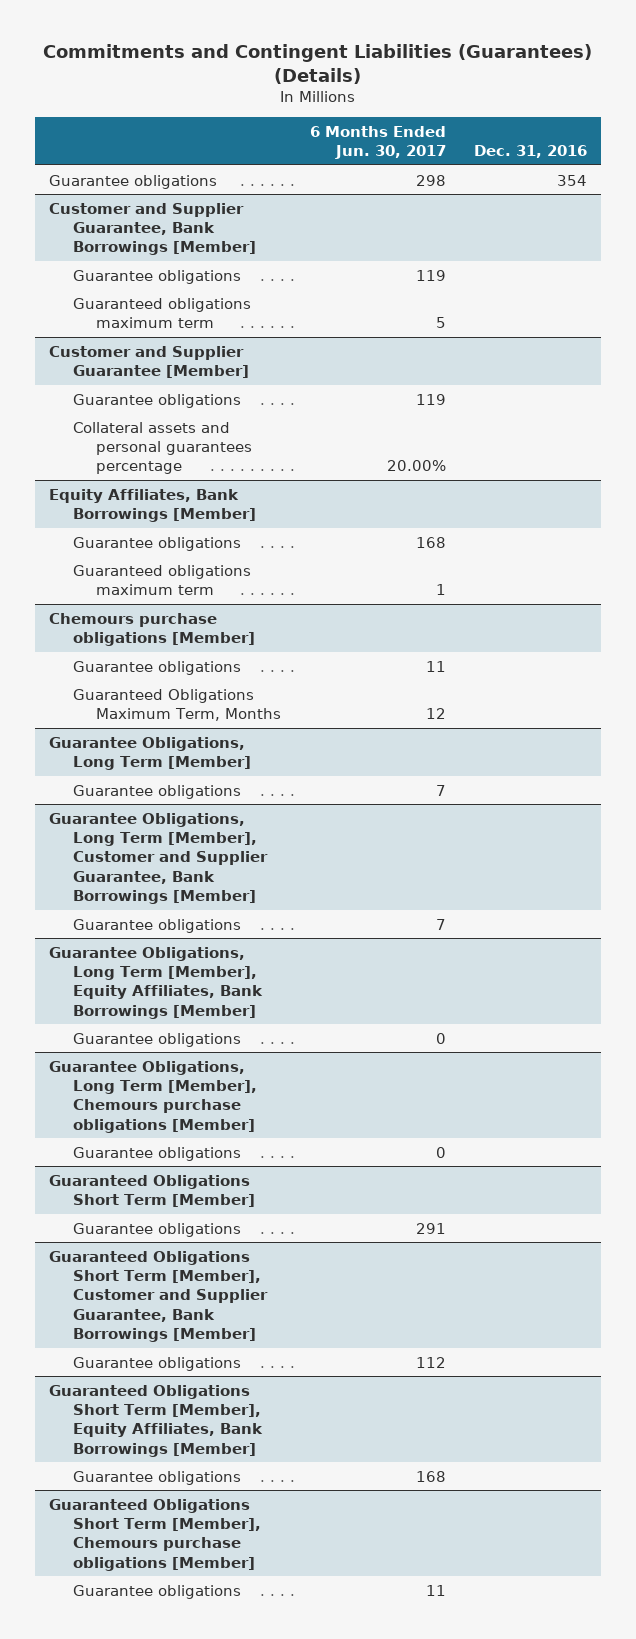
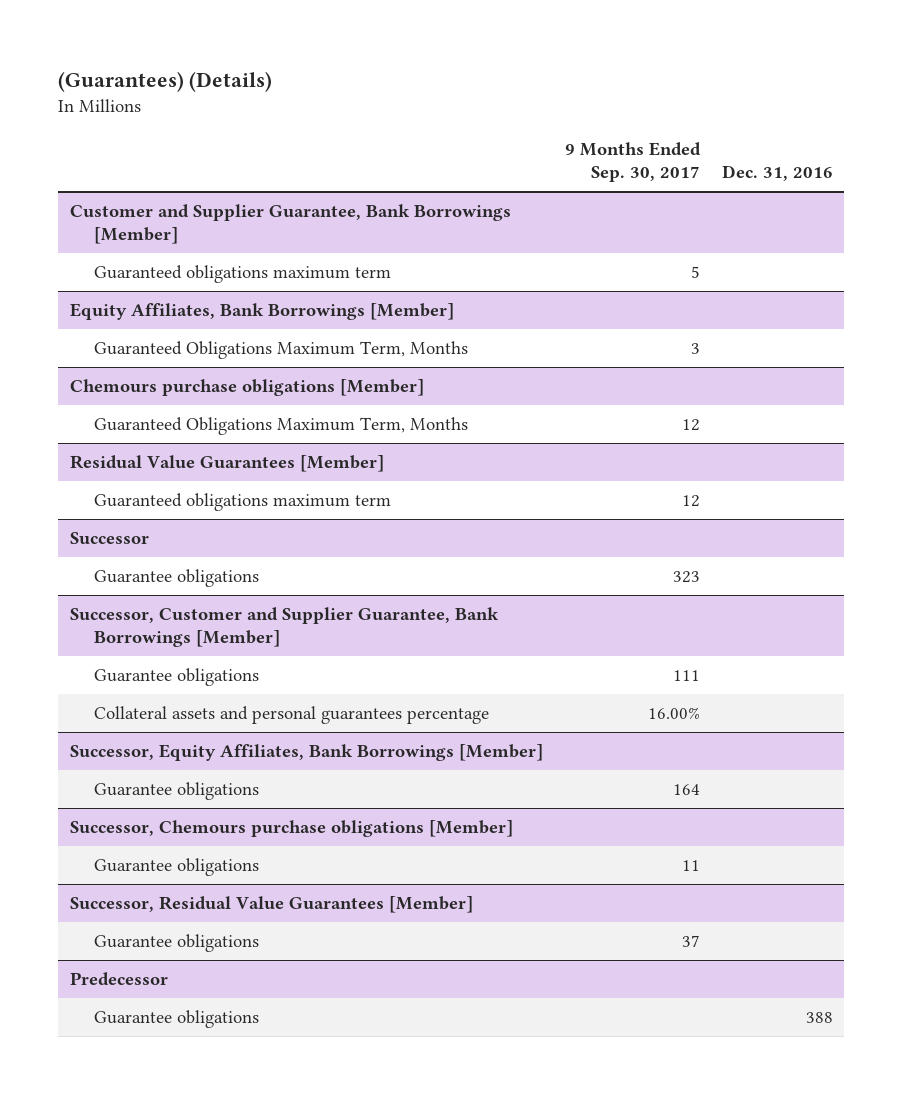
[42,44,592,84] Commitments and Contingent Liabilities (Guarantees) (Details) -> [58,71,273,93] (Guarantees) (Details)
[309,125,446,160] 6 Months Ended Jun. 30, 2017 -> none
none -> [564,142,701,183] 9 Months Ended Sep. 30, 2017
[49,174,218,189] Guarantee obligations -> none
[72,269,241,284] Guarantee obligations -> none
[49,345,249,378] Customer and Supplier Guarantee [Member] -> none
[72,393,241,408] Guarantee obligations -> none
[72,421,253,475] Collateral assets and personal guarantees percentage -> none
[72,536,241,551] Guarantee obligations -> none
[72,564,251,595] Guaranteed obligations maximum term -> [93,340,468,359] Guaranteed Obligations Maximum Term, Months
[72,660,241,675] Guarantee obligations -> none
[49,736,251,770] Guarantee Obligations, Long Term [Member] -> none
[72,784,241,799] Guarantee obligations -> none
none -> [69,454,384,472] Residual Value Guarantees [Member]
none -> [93,492,391,511] Guaranteed obligations maximum term
none -> [69,531,149,545] Successor
none -> [93,568,259,587] Guarantee obligations
[49,812,268,904] Guarantee Obligations, Long Term [Member], Customer and Supplier Guarantee, Bank Borrowings [Member] -> [69,606,499,647] Successor, Customer and Supplier Guarantee, Bank Borrowings [Member]
[49,946,263,1019] Guarantee Obligations, Long Term [Member], Equity Affiliates, Bank Borrowings [Member] -> none
[72,1032,241,1047] Guarantee obligations -> none
[49,1060,257,1133] Guarantee Obligations, Long Term [Member], Chemours purchase obligations [Member] -> none
[72,1146,241,1161] Guarantee obligations -> none
[49,1174,255,1207] Guaranteed Obligations Short Term [Member] -> none
[72,1222,241,1237] Guarantee obligations -> none
[49,1250,268,1342] Guaranteed Obligations Short Term [Member], Customer and Supplier Guarantee, Bank Borrowings [Member] -> none
[72,1356,241,1371] Guarantee obligations -> none
[49,1384,263,1457] Guaranteed Obligations Short Term [Member], Equity Affiliates, Bank Borrowings [Member] -> none
[72,1470,241,1485] Guarantee obligations -> none
[49,1498,261,1571] Guaranteed Obligations Short Term [Member], Chemours purchase obligations [Member] -> none
[72,1584,241,1599] Guarantee obligations -> none
none -> [93,705,489,724] Collateral assets and personal guarantees percentage
none -> [69,743,543,761] Successor, Equity Affiliates, Bank Borrowings [Member]
none -> [93,781,259,800] Guarantee obligations
none -> [69,819,513,837] Successor, Chemours purchase obligations [Member]
none -> [93,857,259,876] Guarantee obligations
none -> [69,895,473,913] Successor, Residual Value Guarantees [Member]
none -> [93,933,259,952] Guarantee obligations
none -> [69,971,168,986] Predecessor
none -> [93,1009,259,1028] Guarantee obligations

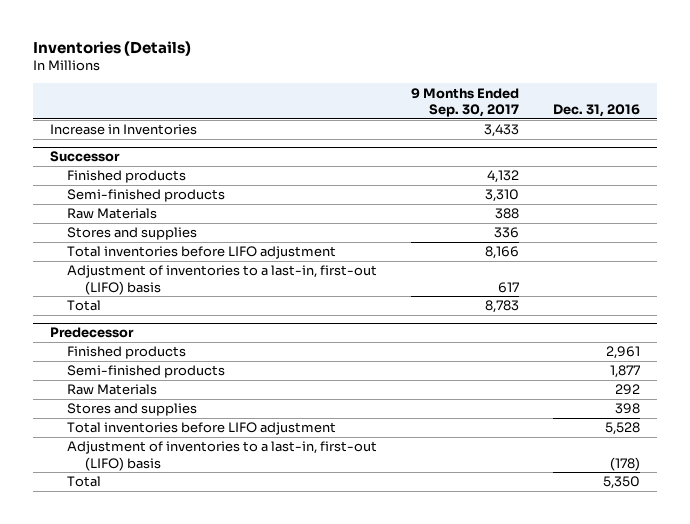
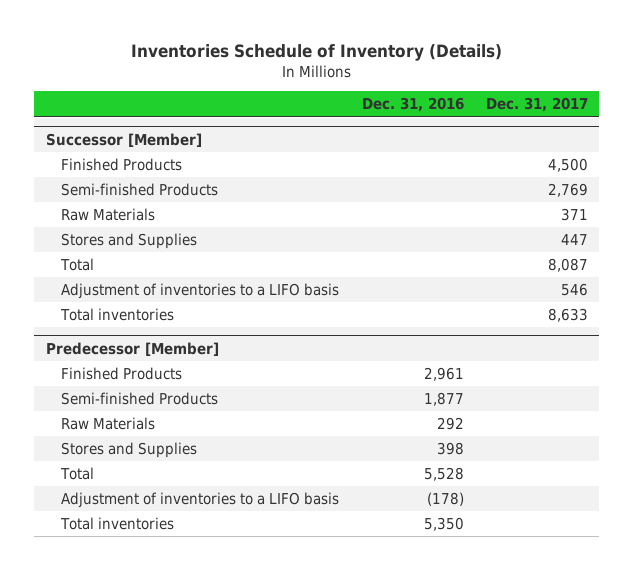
[32,40,191,56] Inventories (Details) -> [130,44,502,62] Inventories Schedule of Inventory (Details)
[411,87,520,118] 9 Months Ended Sep. 30, 2017 -> none
none -> [486,97,589,113] Dec. 31, 2017
[49,124,197,136] Increase in Inventories -> none
[49,151,120,163] Successor -> [45,132,202,147] Successor [Member]
[67,170,187,184] Finished products -> [60,158,182,172] Finished Products
[67,189,226,203] Semi-finished products -> [60,183,218,197] Semi-finished Products
[67,246,337,260] Total inventories before LIFO adjustment -> none
[67,265,378,295] Adjustment of inventories to a last-in, first-out (LIFO) basis -> none
[67,227,198,241] Stores and supplies -> [60,233,197,250] Stores and Supplies
none -> [60,283,339,300] Adjustment of inventories to a LIFO basis
none -> [59,308,174,322] Total inventories
[49,327,134,339] Predecessor -> [45,341,219,356] Predecessor [Member]
[67,346,187,360] Finished products -> [60,367,182,381] Finished Products
[67,365,226,379] Semi-finished products -> [60,392,218,406] Semi-finished Products
[67,403,198,417] Stores and supplies -> [60,442,197,459] Stores and Supplies
[67,422,337,436] Total inventories before LIFO adjustment -> [59,467,94,481] Total
[67,441,378,471] Adjustment of inventories to a last-in, first-out (LIFO) basis -> [60,492,339,509] Adjustment of inventories to a LIFO basis
[67,476,102,488] Total -> [59,517,174,531] Total inventories

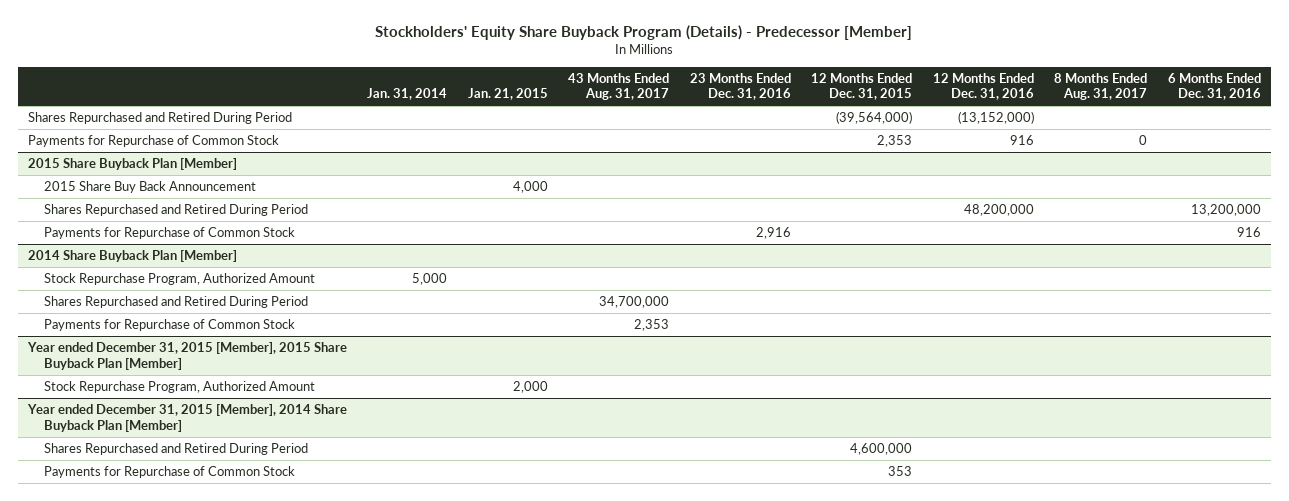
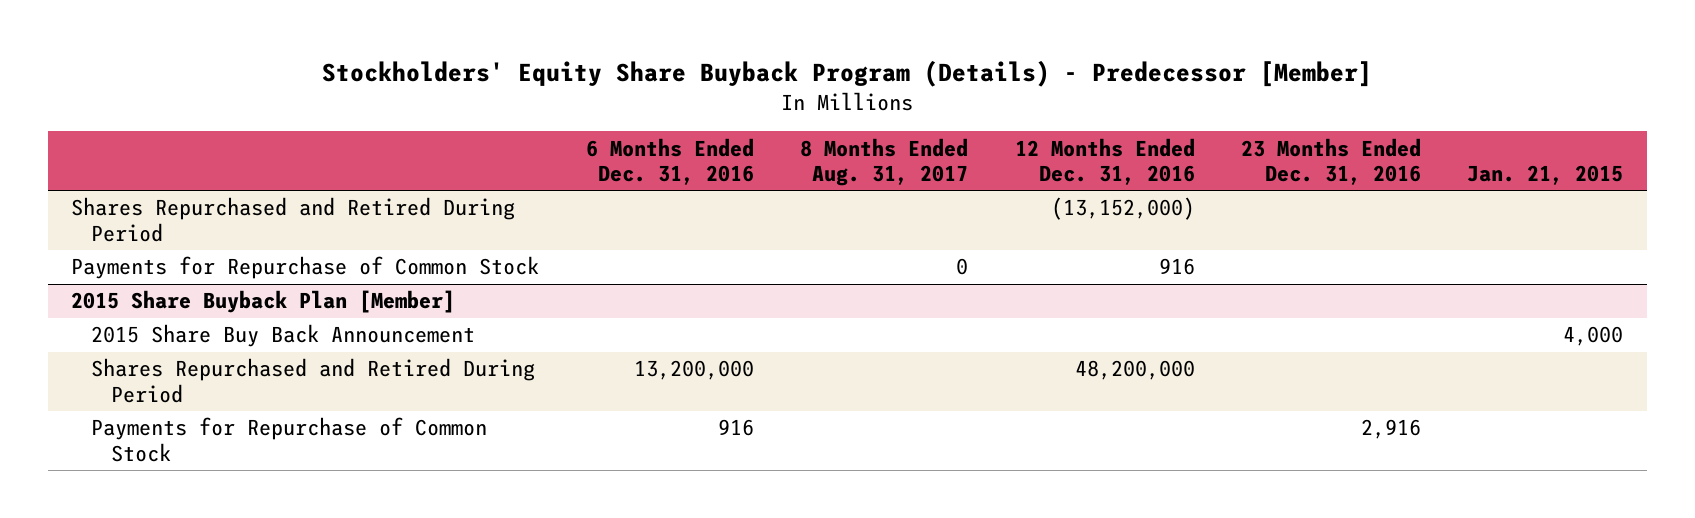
[367,88,448,101] Jan. 31, 2014 -> none
[568,72,670,101] 43 Months Ended Aug. 31, 2017 -> none
[811,72,913,101] 12 Months Ended Dec. 31, 2015 -> none
[27,249,237,262] 2014 Share Buyback Plan [Member] -> none
[44,272,316,285] Stock Repurchase Program, Authorized Amount -> none
[44,295,309,308] Shares Repurchased and Retired During Period -> none
[44,318,296,331] Payments for Repurchase of Common Stock -> none
[26,341,347,370] Year ended December 31, 2015 [Member], 2015 Share Buyback Plan [Member] -> none
[44,380,316,393] Stock Repurchase Program, Authorized Amount -> none
[26,403,347,432] Year ended December 31, 2015 [Member], 2014 Share Buyback Plan [Member] -> none
[44,442,309,455] Shares Repurchased and Retired During Period -> none
[44,465,296,478] Payments for Repurchase of Common Stock -> none

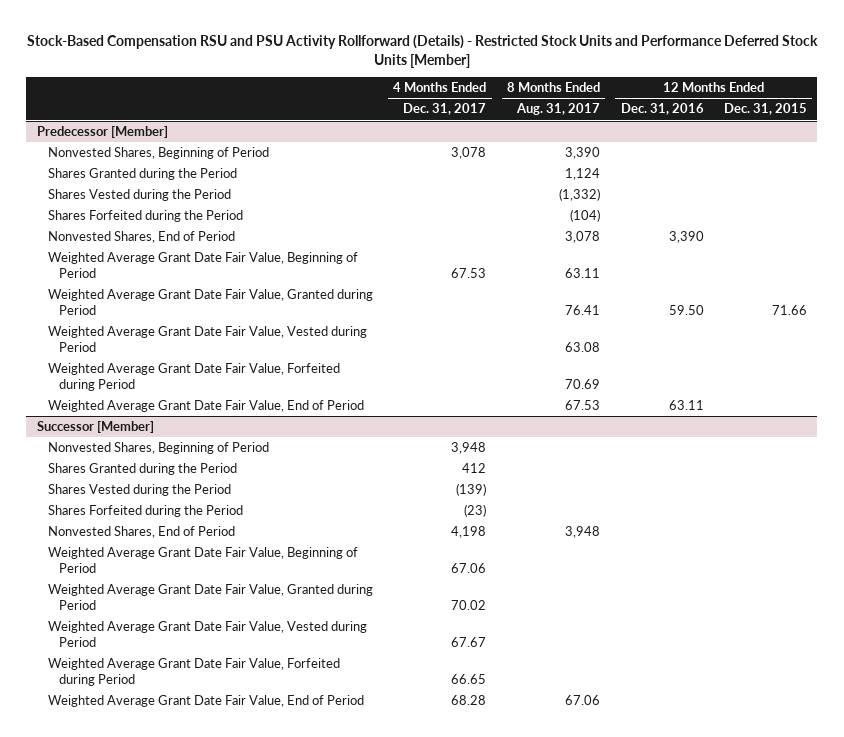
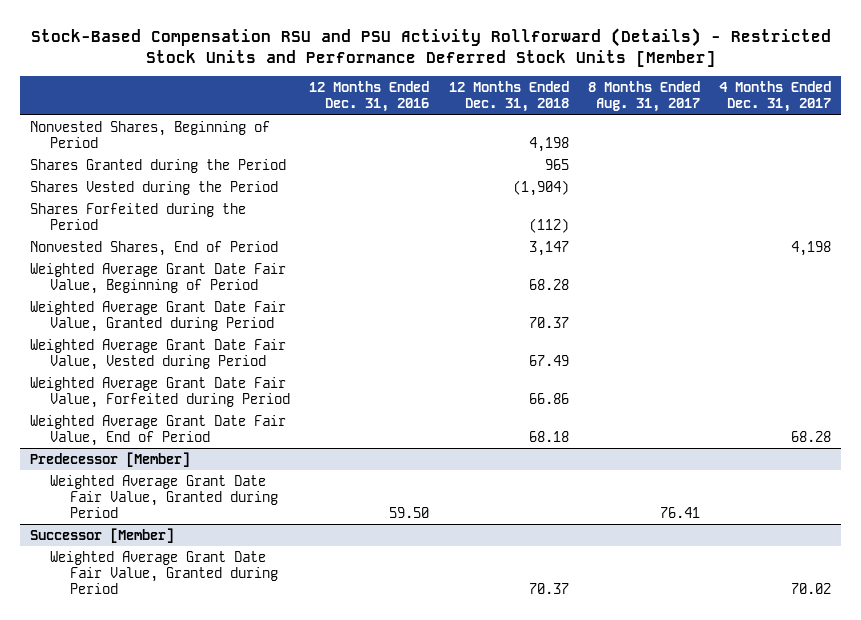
[724,103,808,116] Dec. 31, 2015 -> none
none -> [448,81,569,113] 12 Months Ended Dec. 31, 2018
none -> [29,120,270,148] Nonvested Shares, Beginning of Period
none -> [29,158,286,173] Shares Granted during the Period
none -> [29,180,278,195] Shares Vested during the Period
none -> [29,202,246,230] Shares Forfeited during the Period
none -> [29,240,278,256] Nonvested Shares, End of Period
none -> [29,262,286,294] Weighted Average Grant Date Fair Value, Beginning of Period
none -> [29,300,286,332] Weighted Average Grant Date Fair Value, Granted during Period
none -> [29,338,286,370] Weighted Average Grant Date Fair Value, Vested during Period
none -> [29,376,290,408] Weighted Average Grant Date Fair Value, Forfeited during Period
none -> [29,414,286,446] Weighted Average Grant Date Fair Value, End of Period
[47,147,269,160] Nonvested Shares, Beginning of Period -> none
[47,168,237,181] Shares Granted during the Period -> none
[47,189,231,202] Shares Vested during the Period -> none
[47,210,243,223] Shares Forfeited during the Period -> none
[47,231,235,244] Nonvested Shares, End of Period -> none
[47,252,358,278] Weighted Average Grant Date Fair Value, Beginning of Period -> none
[47,326,367,352] Weighted Average Grant Date Fair Value, Vested during Period -> none
[47,363,340,391] Weighted Average Grant Date Fair Value, Forfeited during Period -> none
[47,400,364,413] Weighted Average Grant Date Fair Value, End of Period -> none
[47,442,269,455] Nonvested Shares, Beginning of Period -> none
[47,463,237,476] Shares Granted during the Period -> none
[47,484,231,497] Shares Vested during the Period -> none
[47,505,243,518] Shares Forfeited during the Period -> none
[47,526,235,539] Nonvested Shares, End of Period -> none
[47,547,358,573] Weighted Average Grant Date Fair Value, Beginning of Period -> none
[47,621,367,647] Weighted Average Grant Date Fair Value, Vested during Period -> none
[47,658,340,686] Weighted Average Grant Date Fair Value, Forfeited during Period -> none
[47,695,364,708] Weighted Average Grant Date Fair Value, End of Period -> none

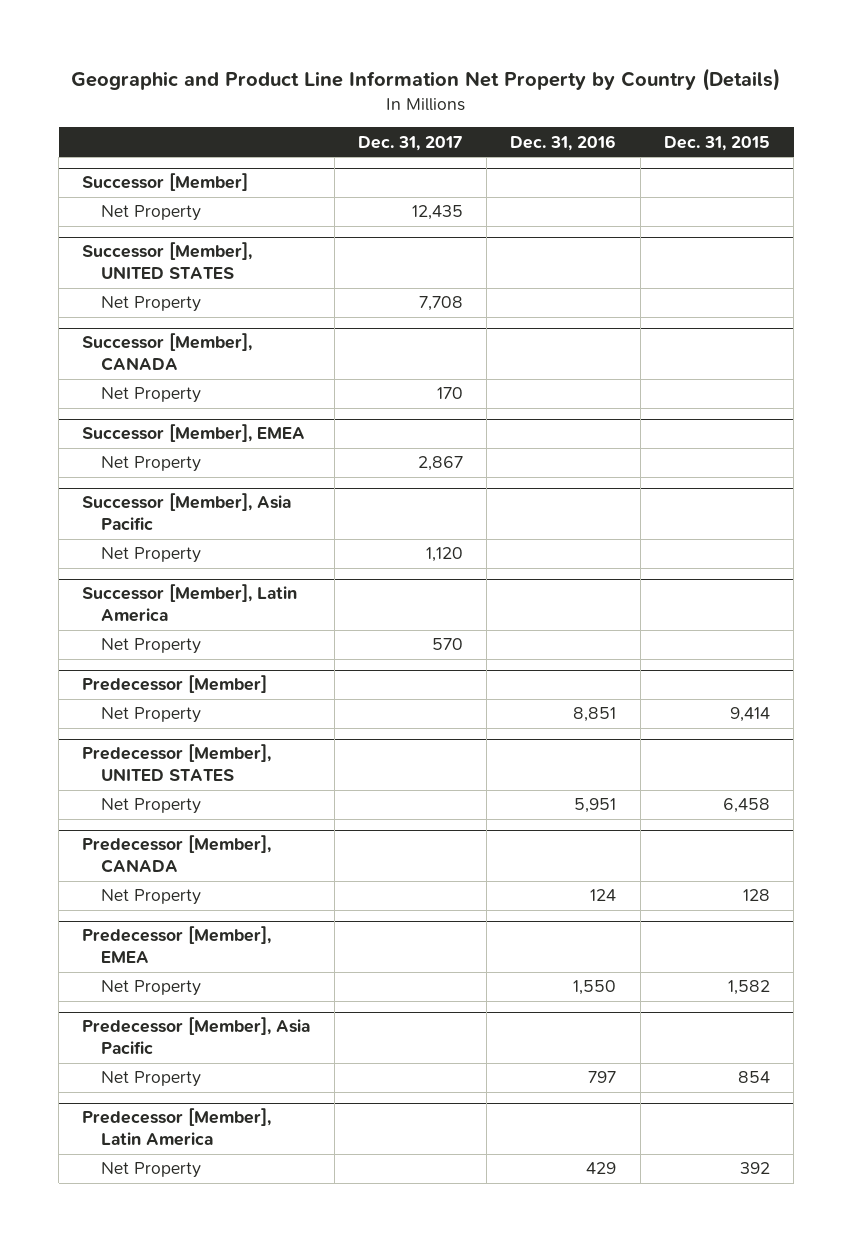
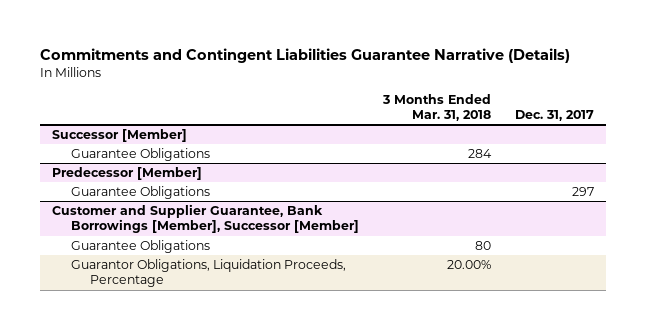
[71,68,781,92] Geographic and Product Line Information Net Property by Country (Details) -> [40,47,571,63] Commitments and Contingent Liabilities Guarantee Narrative (Details)
[510,134,617,151] Dec. 31, 2016 -> none
[663,135,770,151] Dec. 31, 2015 -> none
none -> [382,93,492,122] 3 Months Ended Mar. 31, 2018
[100,205,201,222] Net Property -> none
[82,242,253,280] Successor [Member], UNITED STATES -> none
[100,296,201,313] Net Property -> none
[82,333,253,372] Successor [Member], CANADA -> none
[100,387,201,404] Net Property -> none
[82,424,306,443] Successor [Member], EMEA -> none
[100,456,201,473] Net Property -> none
[82,493,292,531] Successor [Member], Asia Pacific -> none
[100,547,201,564] Net Property -> none
[82,584,298,623] Successor [Member], Latin America -> none
[100,638,201,655] Net Property -> none
none -> [71,147,211,161] Guarantee Obligations
[100,707,201,724] Net Property -> none
[82,744,272,782] Predecessor [Member], UNITED STATES -> none
[100,798,201,815] Net Property -> none
[82,835,272,874] Predecessor [Member], CANADA -> none
[100,889,201,906] Net Property -> none
[82,926,272,964] Predecessor [Member], EMEA -> none
[100,980,201,997] Net Property -> none
[82,1017,311,1055] Predecessor [Member], Asia Pacific -> none
[100,1071,201,1088] Net Property -> none
[82,1108,272,1147] Predecessor [Member], Latin America -> none
[100,1162,201,1179] Net Property -> none
none -> [71,185,211,199] Guarantee Obligations
none -> [52,203,360,234] Customer and Supplier Guarantee, Bank Borrowings [Member], Successor [Member]
none -> [71,239,211,253] Guarantee Obligations
none -> [71,258,347,288] Guarantor Obligations, Liquidation Proceeds, Percentage

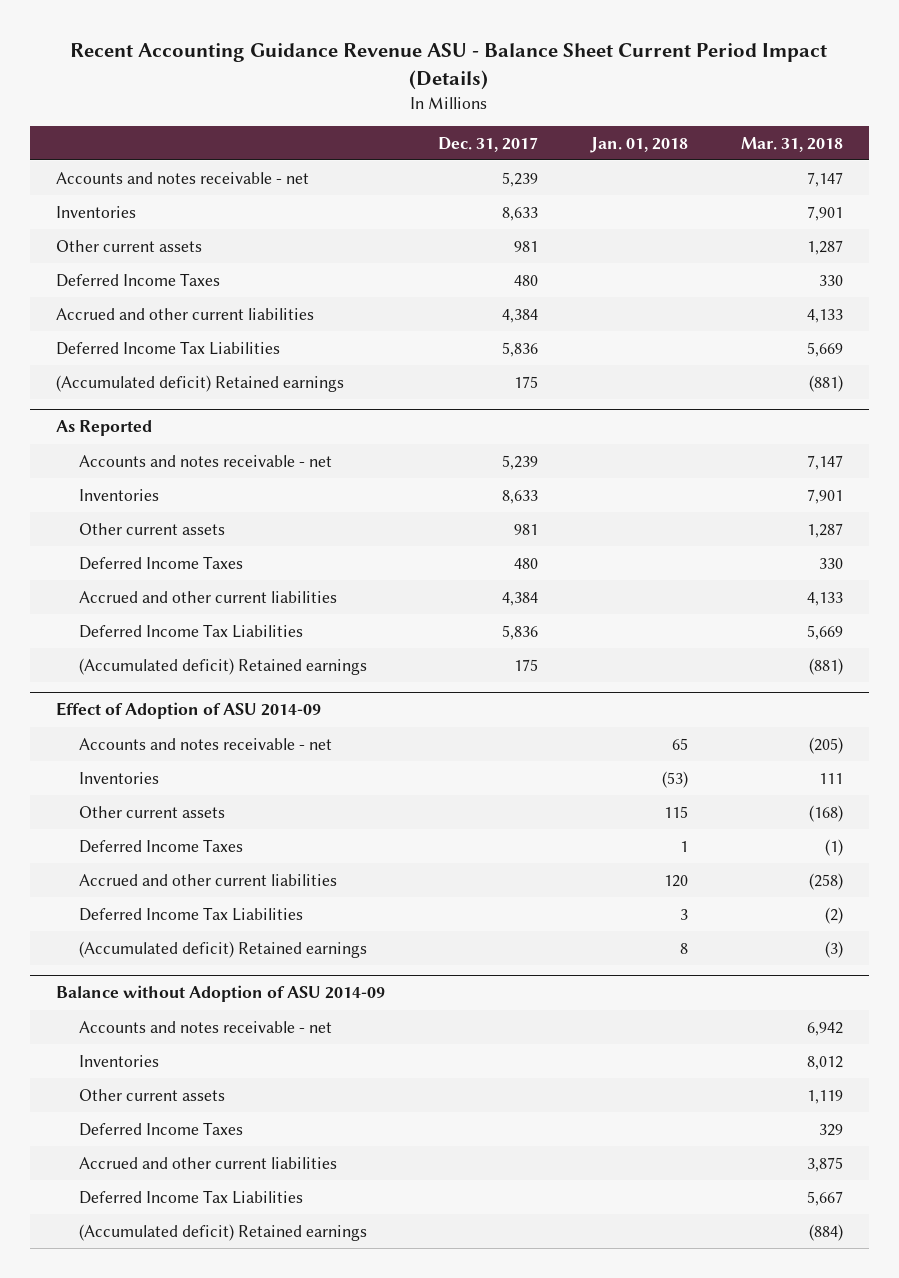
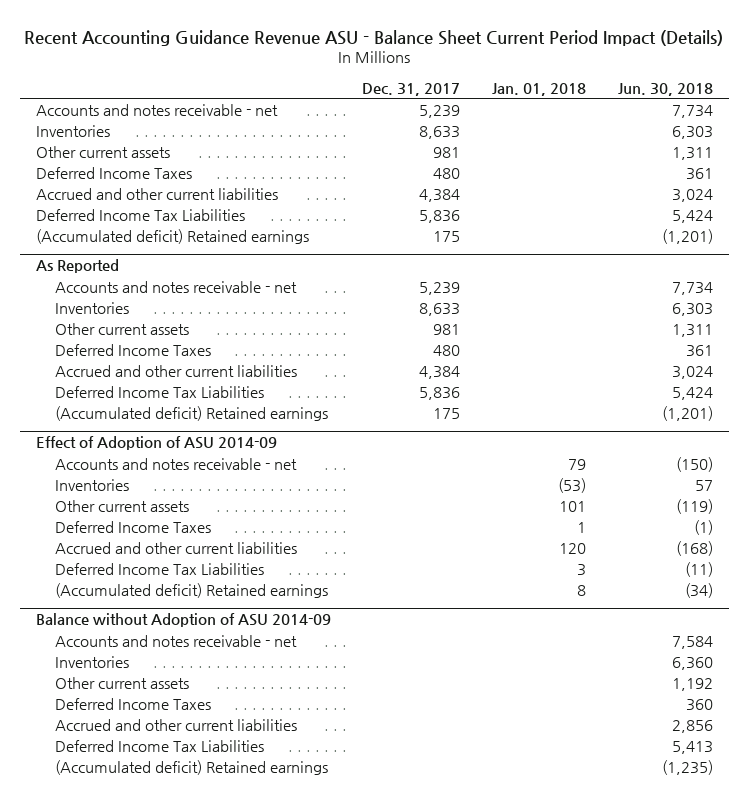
[740,136,843,152] Mar. 31, 2018 -> none
none -> [617,82,713,96] Jun. 30, 2018
[671,737,688,750] 65 -> [568,458,587,470] 79
[663,805,688,818] 115 -> [559,500,587,512] 101

